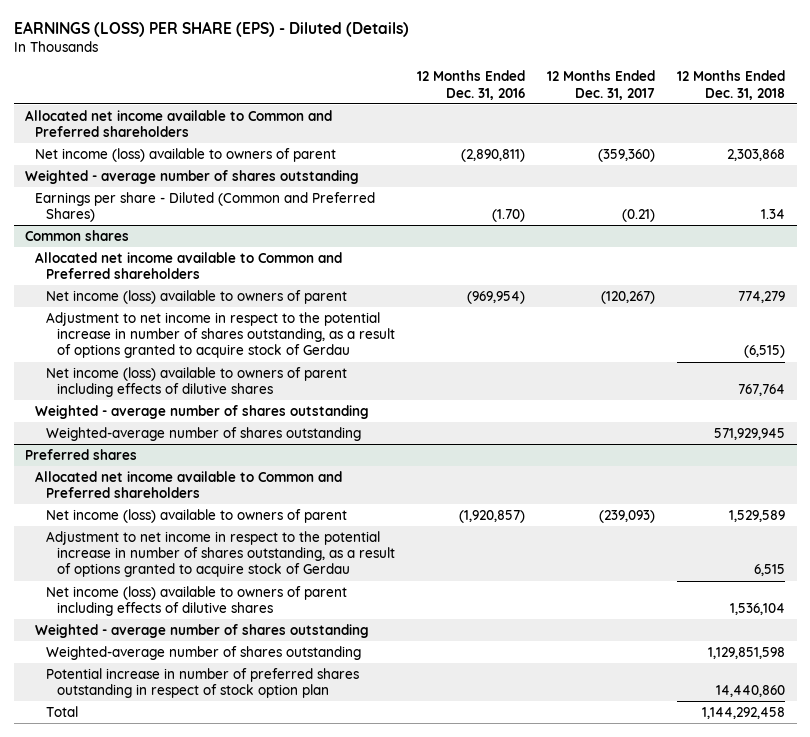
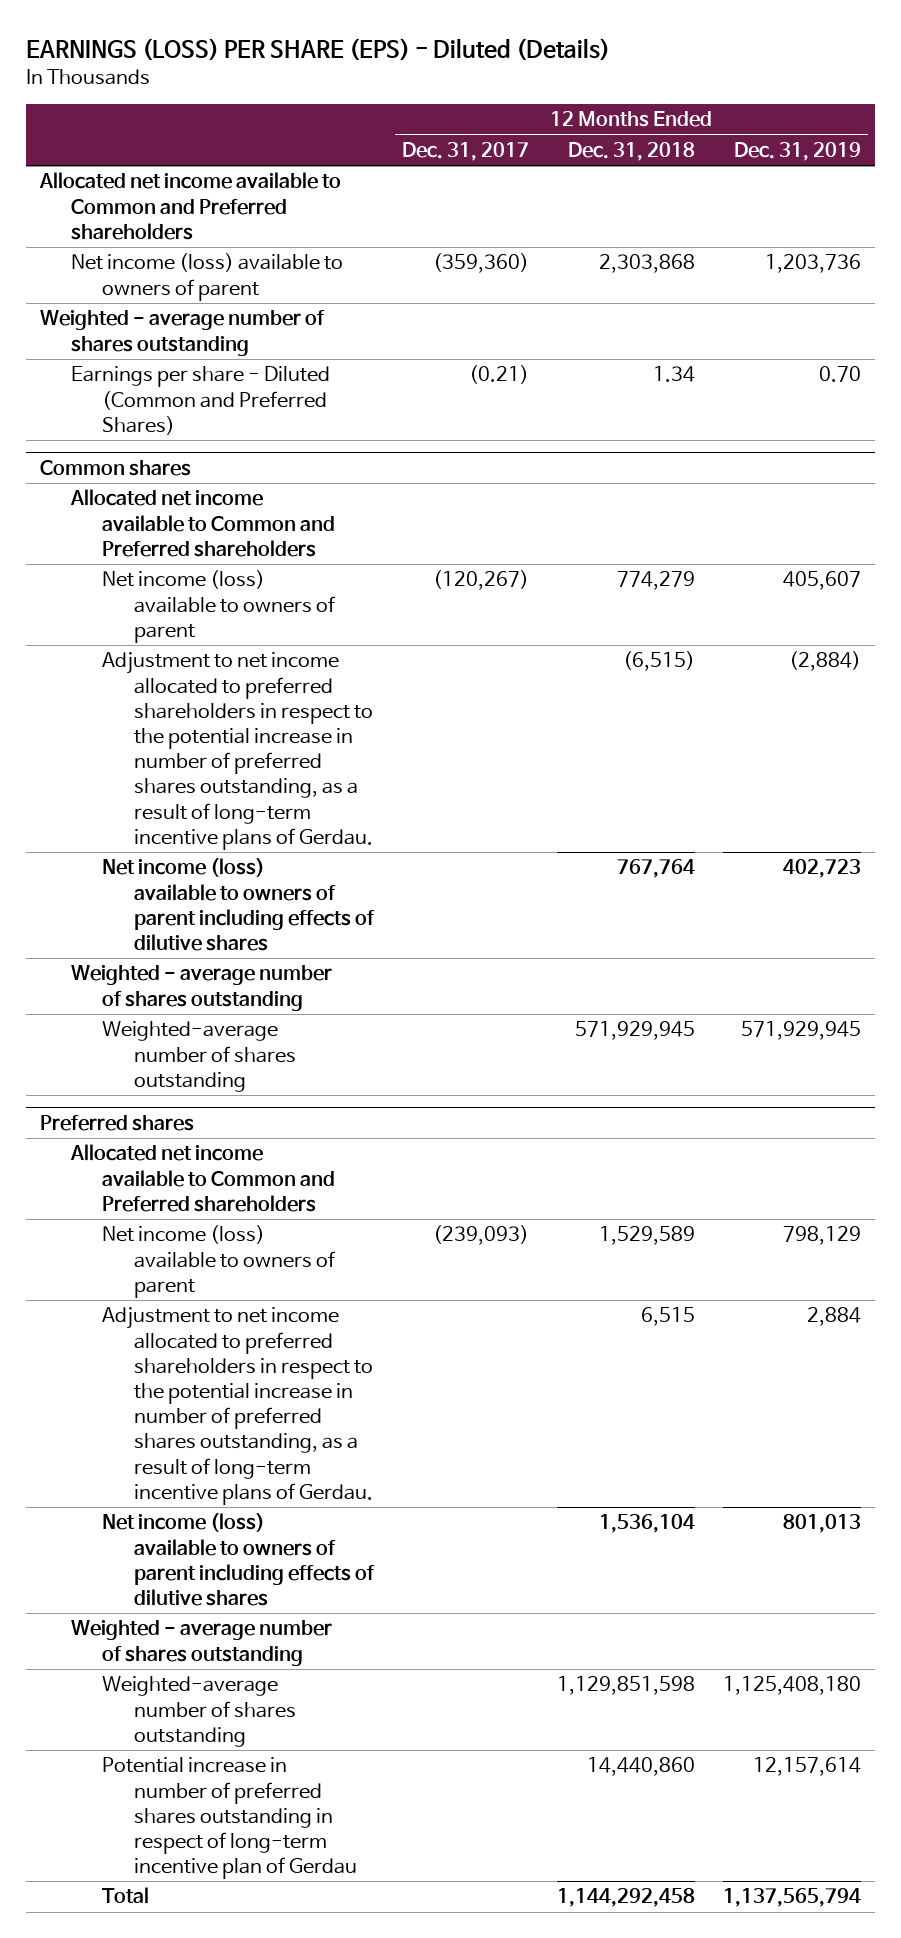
[417,70,526,100] 12 Months Ended Dec. 31, 2016 -> none
none -> [733,141,861,161] Dec. 31, 2019
[46,311,395,359] Adjustment to net income in respect to the potential increase in number of shares outstanding, as a result of options granted to acquire stock of Gerdau -> [102,652,373,850] Adjustment to net income allocated to preferred shareholders in respect to the potential increase in number of preferred shares outstanding, as a result of long-term incentive plans of Gerdau.
[46,530,395,578] Adjustment to net income in respect to the potential increase in number of shares outstanding, as a result of options granted to acquire stock of Gerdau -> [102,1307,373,1505] Adjustment to net income allocated to preferred shareholders in respect to the potential increase in number of preferred shares outstanding, as a result of long-term incentive plans of Gerdau.
[46,667,360,699] Potential increase in number of preferred shares outstanding in respect of stock option plan -> [102,1757,357,1880] Potential increase in number of preferred shares outstanding in respect of long-term incentive plan of Gerdau

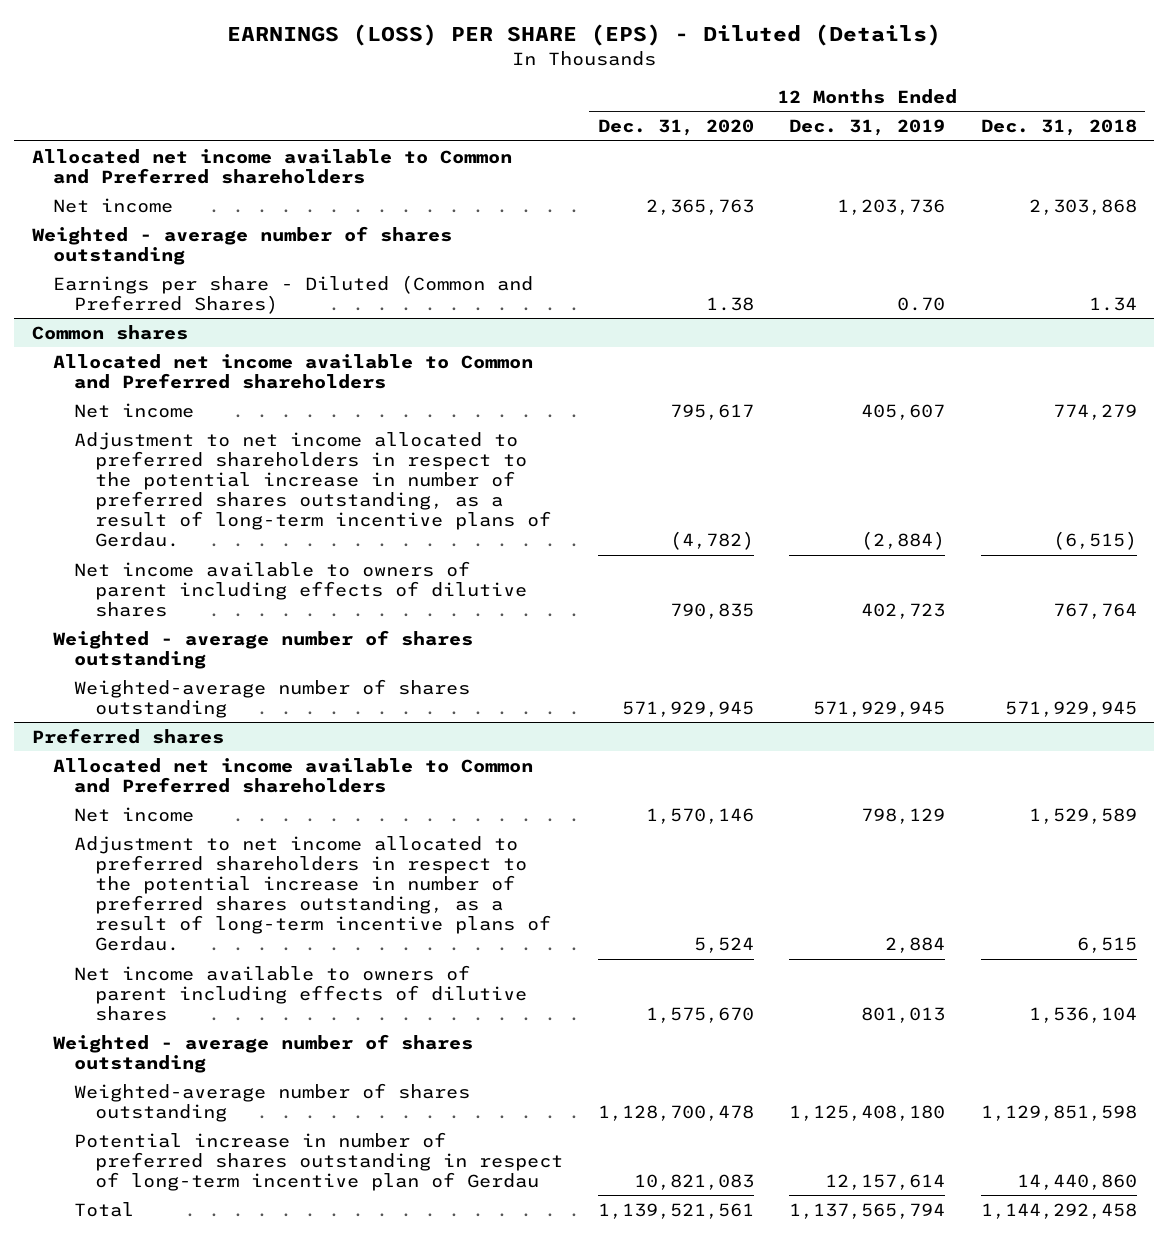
[401,141,529,161] Dec. 31, 2017 -> none
none -> [597,118,754,136] Dec. 31, 2020
[71,253,344,301] Net income (loss) available to owners of parent -> [52,197,173,213] Net income
[102,570,335,643] Net income (loss) available to owners of parent -> [73,402,194,418] Net income
[102,858,375,952] Net income (loss) available to owners of parent including effects of dilutive shares -> [73,560,527,617] Net income available to owners of parent including effects of dilutive shares
[102,1225,335,1298] Net income (loss) available to owners of parent -> [73,806,194,822] Net income
[102,1513,375,1607] Net income (loss) available to owners of parent including effects of dilutive shares -> [73,964,527,1021] Net income available to owners of parent including effects of dilutive shares

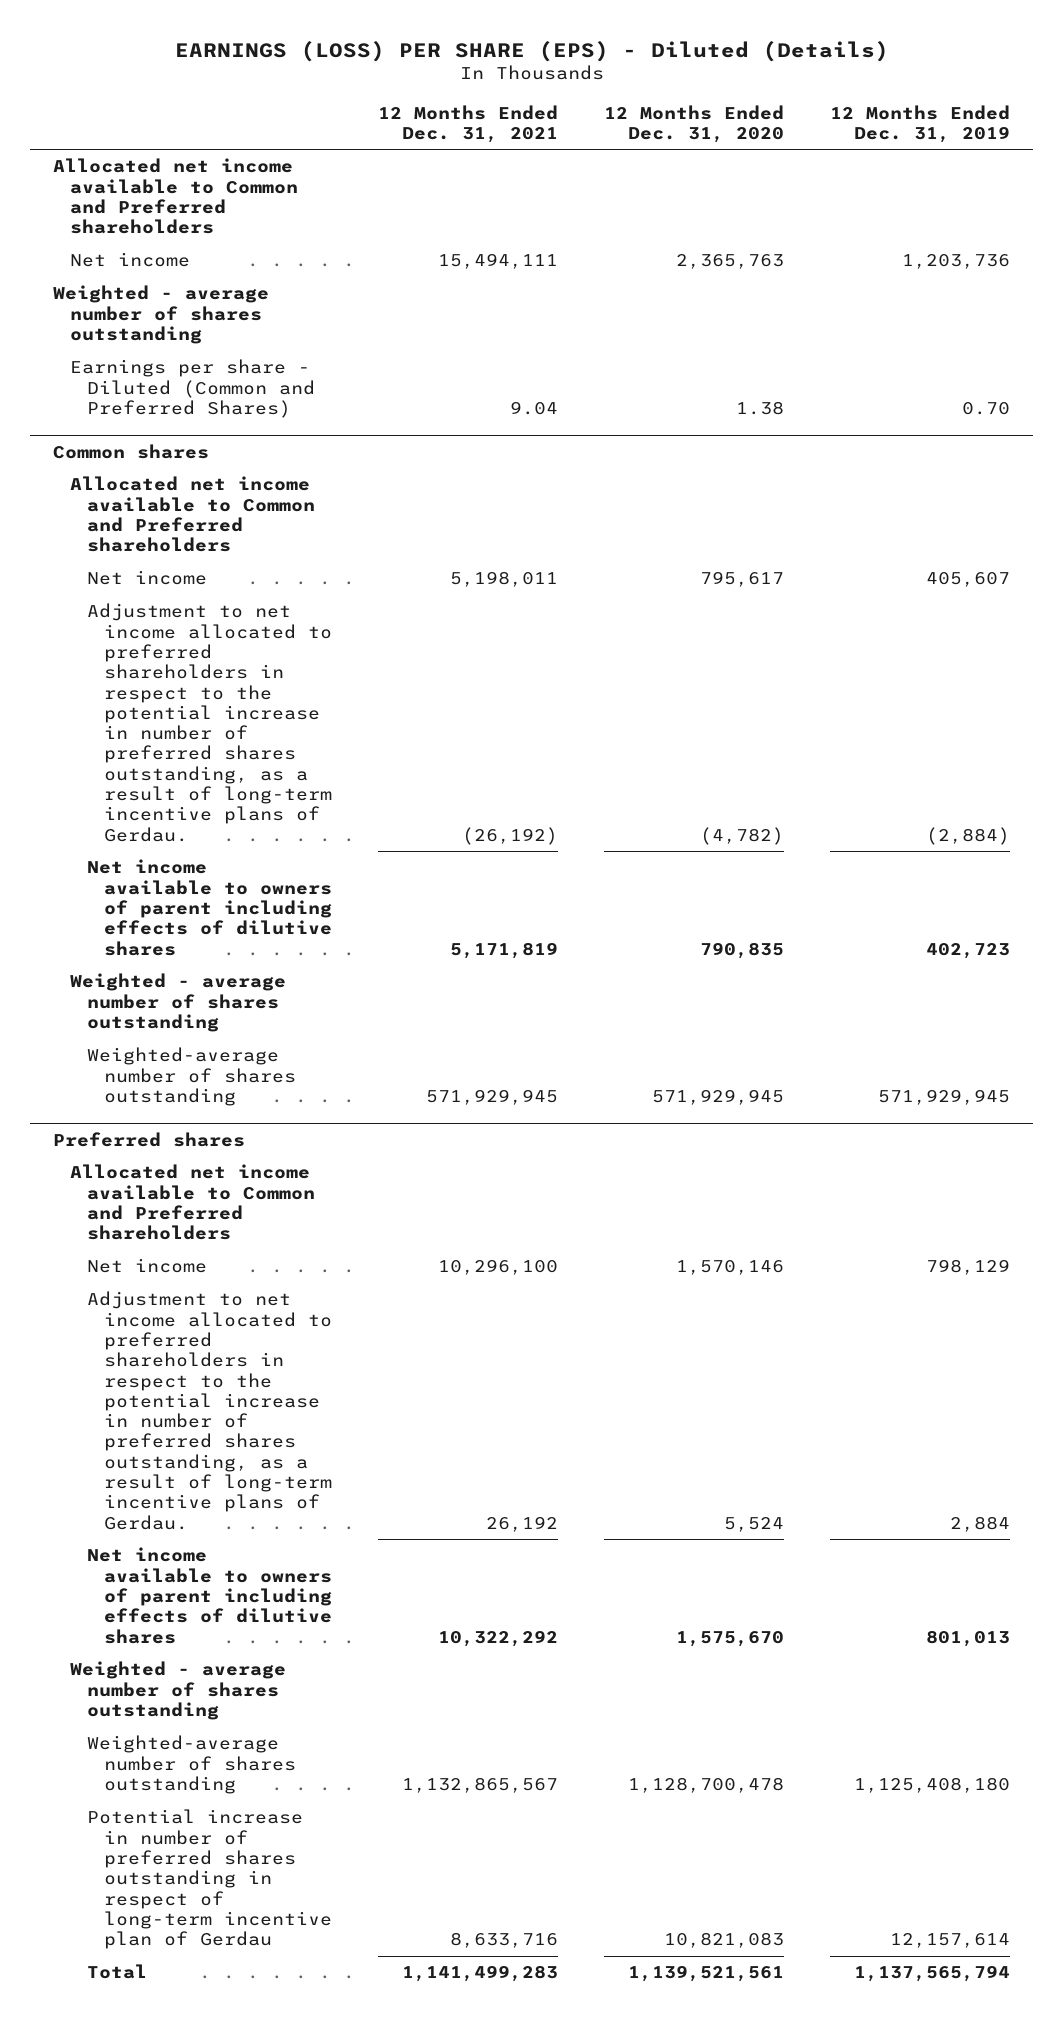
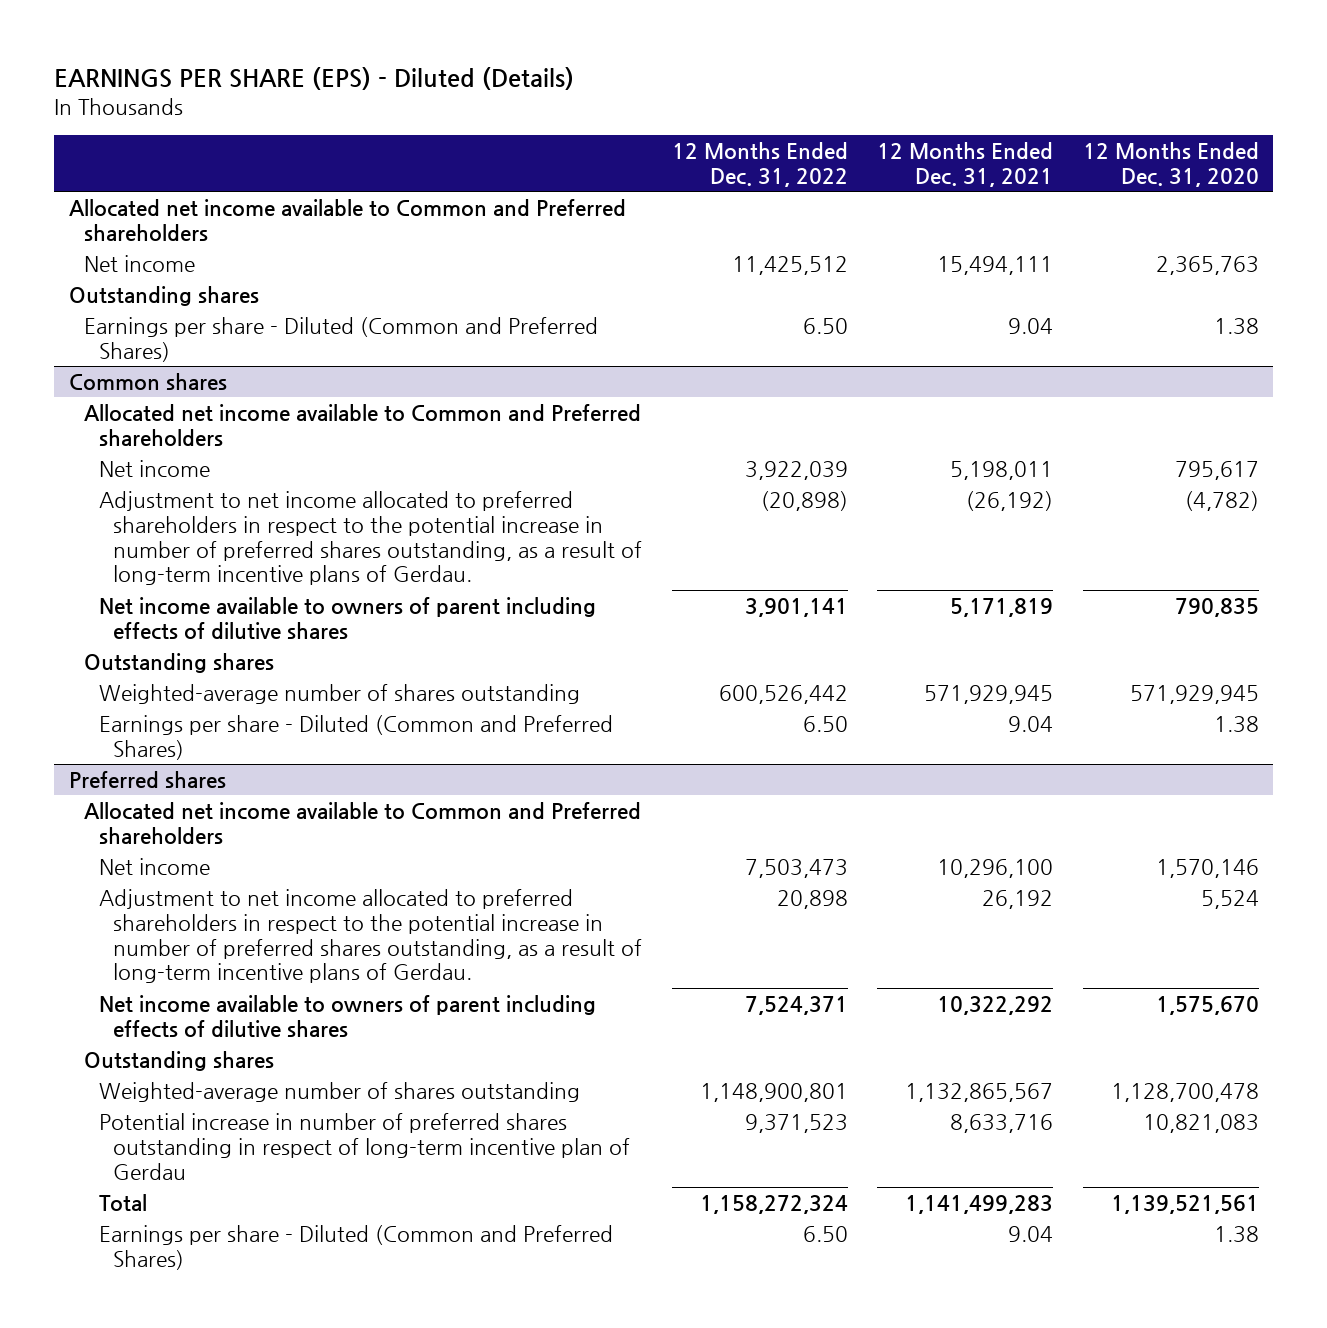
[174,40,889,62] EARNINGS (LOSS) PER SHARE (EPS) - Diluted (Details) -> [54,67,575,91] EARNINGS PER SHARE (EPS) - Diluted (Details)
[830,104,1011,143] 12 Months Ended Dec. 31, 2019 -> none
none -> [671,141,848,187] 12 Months Ended Dec. 31, 2022
[53,285,270,344] Weighted - average number of shares outstanding -> [68,285,259,306] Outstanding shares
[70,973,287,1032] Weighted - average number of shares outstanding -> [83,652,274,673] Outstanding shares
none -> [98,714,613,760] Earnings per share - Diluted (Common and Preferred Shares)
[70,1661,287,1720] Weighted - average number of shares outstanding -> [83,1050,274,1071] Outstanding shares
none -> [98,1224,613,1270] Earnings per share - Diluted (Common and Preferred Shares)

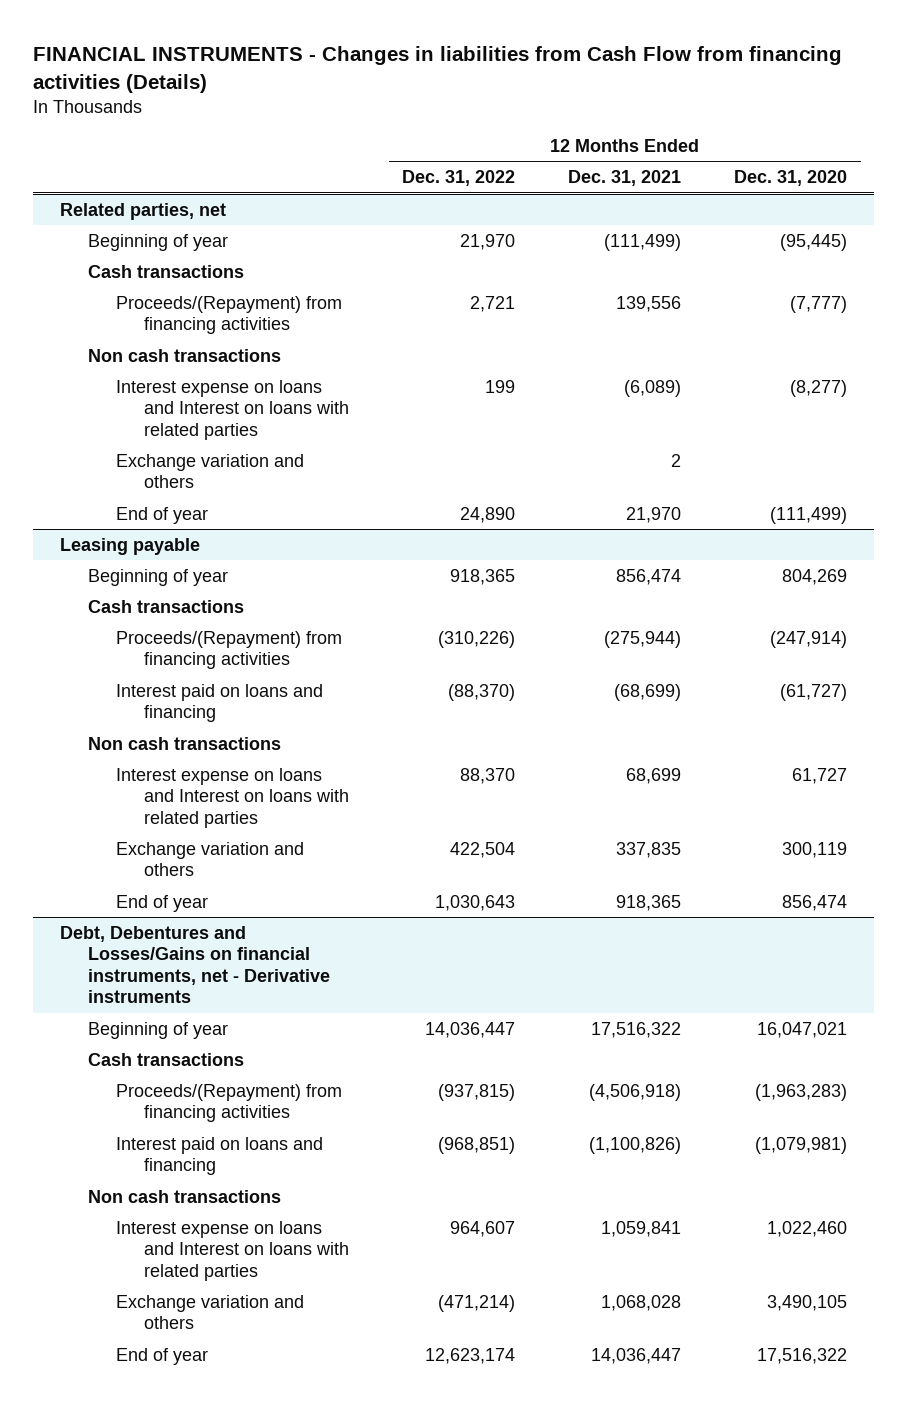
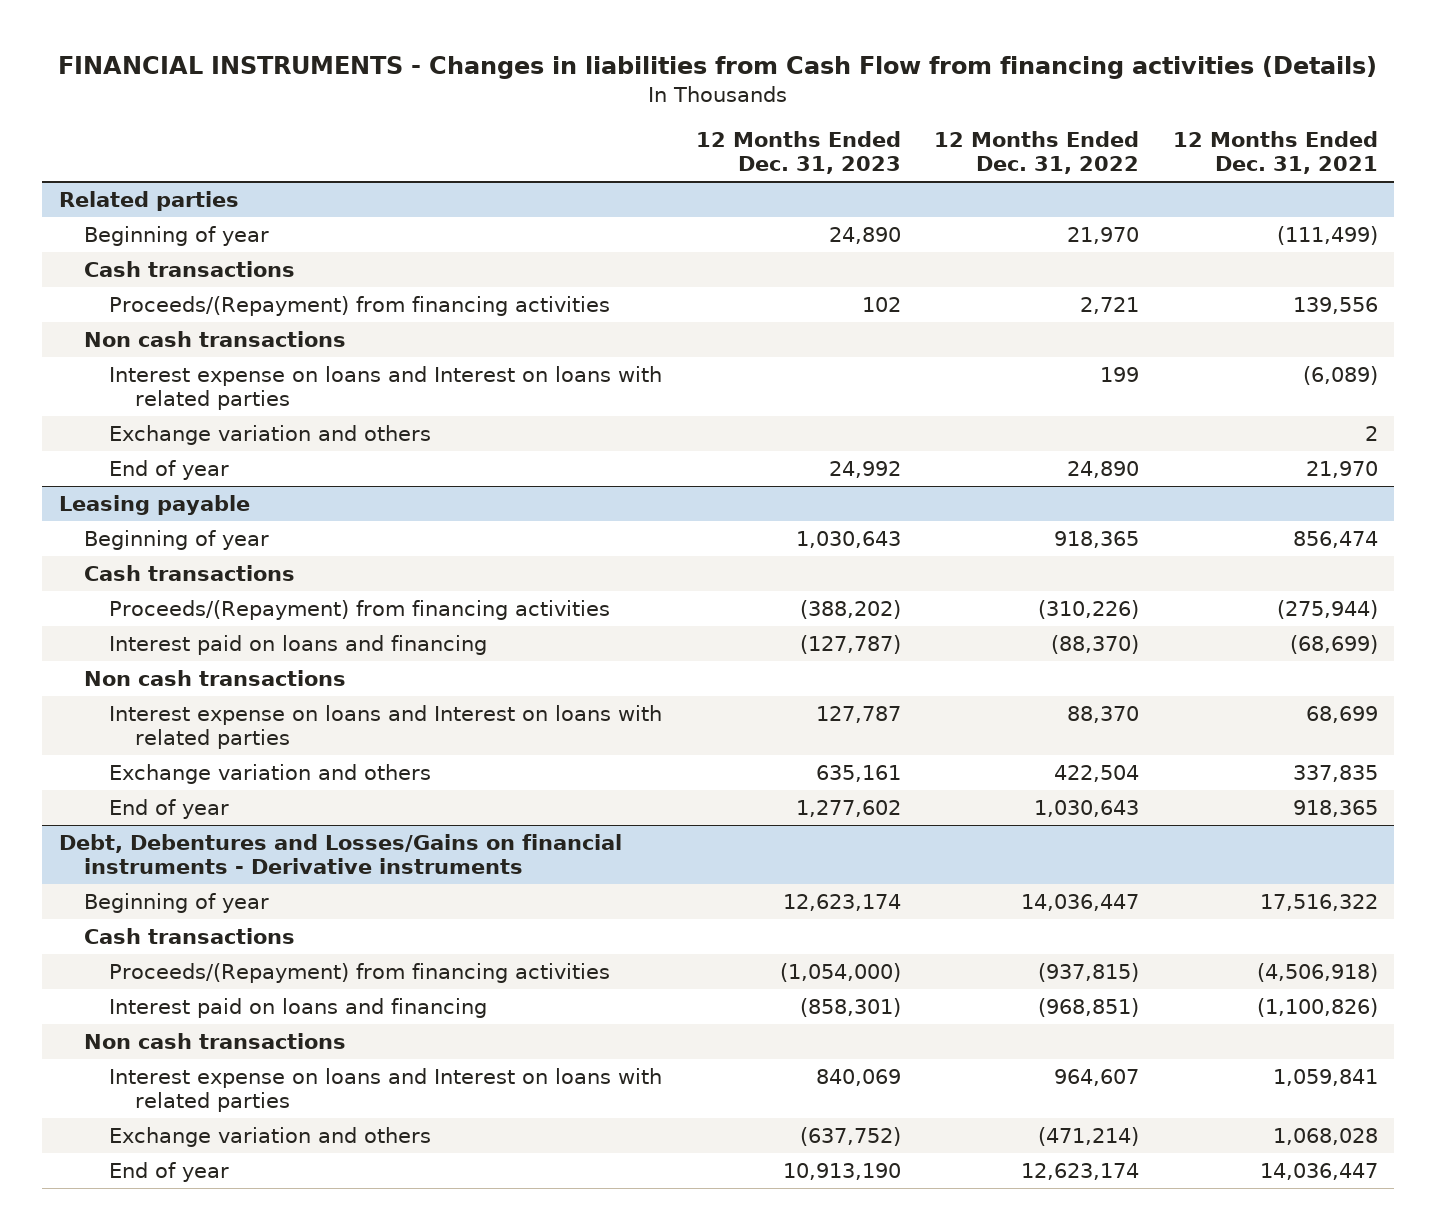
[734,170,848,187] Dec. 31, 2020 -> none
none -> [695,131,901,175] 12 Months Ended Dec. 31, 2023
[59,202,226,220] Related parties, net -> [58,190,239,211] Related parties
[59,925,330,1004] Debt, Debentures and Losses/Gains on financial instruments, net - Derivative instruments -> [58,833,622,875] Debt, Debentures and Losses/Gains on financial instruments - Derivative instruments

